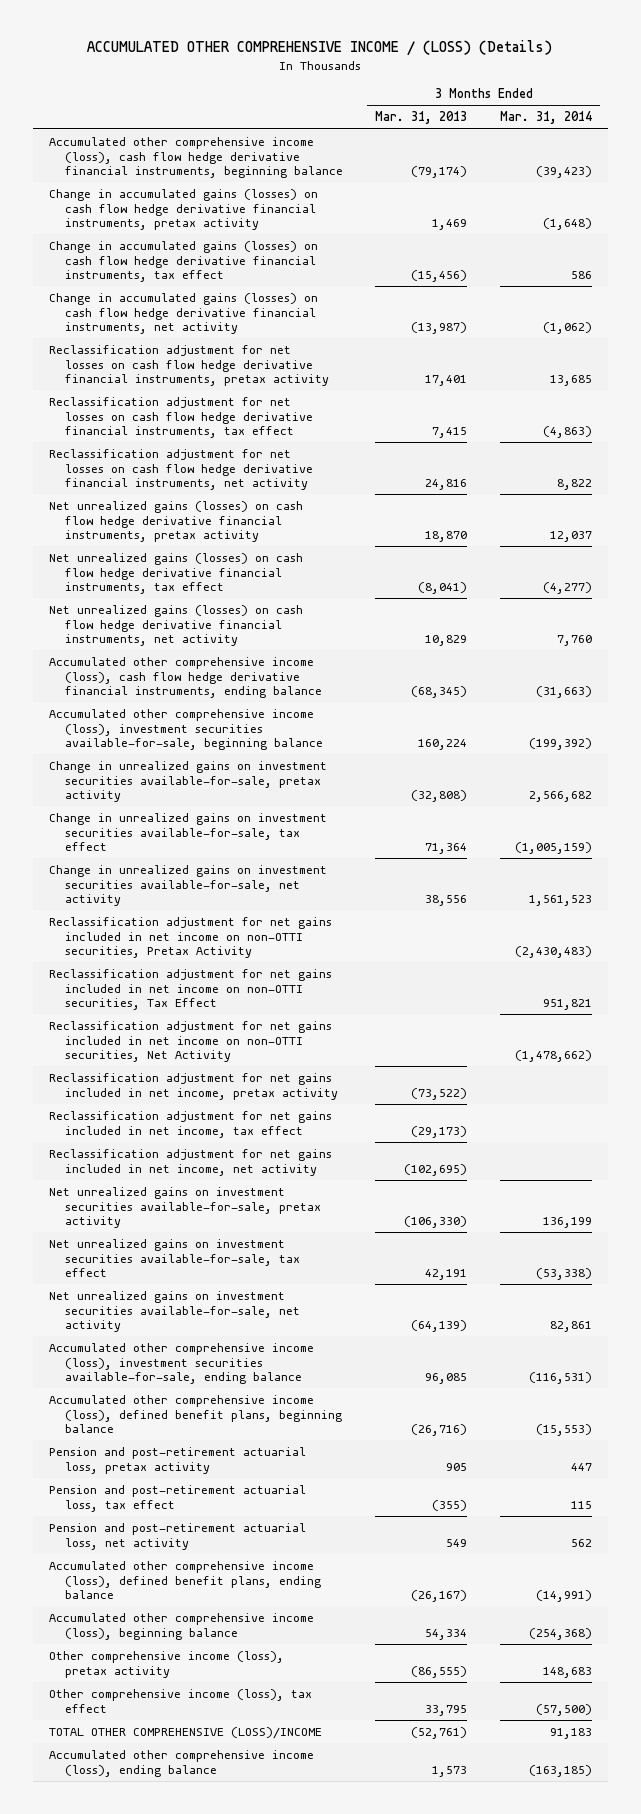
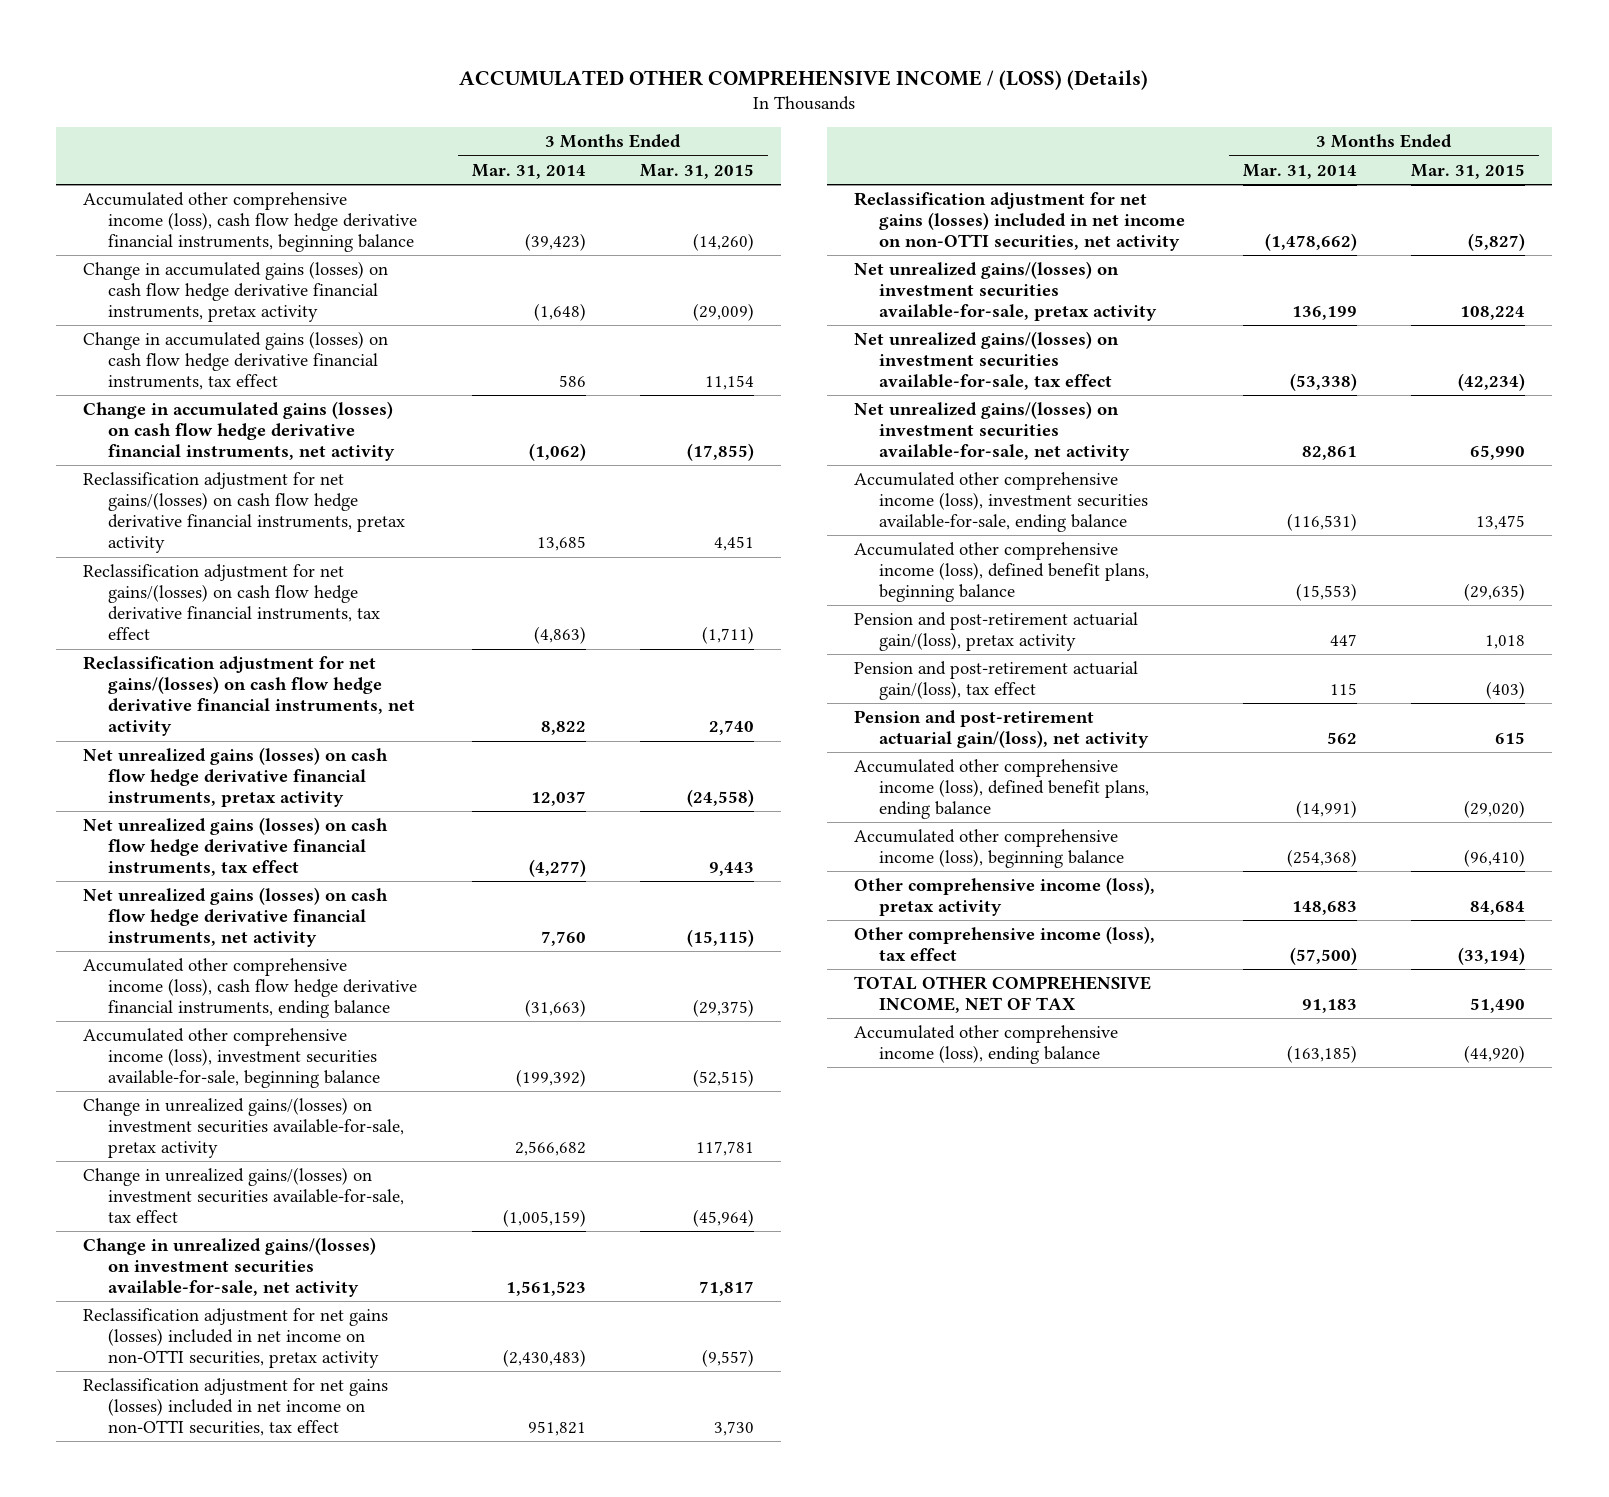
[375,111,468,125] Mar. 31, 2013 -> none
none -> [640,163,755,179] Mar. 31, 2015
[48,344,329,387] Reclassification adjustment for net losses on cash flow hedge derivative financial instruments, pretax activity -> [83,472,406,554] Reclassification adjustment for net gains/(losses) on cash flow hedge derivative financial instruments, pretax activity
[48,396,313,439] Reclassification adjustment for net losses on cash flow hedge derivative financial instruments, tax effect -> [83,564,381,641] Reclassification adjustment for net gains/(losses) on cash flow hedge derivative financial instruments, tax effect
[48,448,313,491] Reclassification adjustment for net losses on cash flow hedge derivative financial instruments, net activity -> [83,656,416,737] Reclassification adjustment for net gains/(losses) on cash flow hedge derivative financial instruments, net activity
[48,1072,338,1100] Reclassification adjustment for net gains included in net income, pretax activity -> none
[48,1110,332,1138] Reclassification adjustment for net gains included in net income, tax effect -> none
[48,1148,332,1176] Reclassification adjustment for net gains included in net income, net activity -> none
[48,760,327,803] Change in unrealized gains on investment securities available-for-sale, pretax activity -> [83,1097,405,1159] Change in unrealized gains/(losses) on investment securities available-for-sale, pretax activity
[48,812,327,852] Change in unrealized gains on investment securities available-for-sale, tax effect -> [83,1167,405,1224] Change in unrealized gains/(losses) on investment securities available-for-sale, tax effect
[48,864,327,907] Change in unrealized gains on investment securities available-for-sale, net activity -> [83,1237,377,1298] Change in unrealized gains/(losses) on investment securities available-for-sale, net activity
[48,916,332,959] Reclassification adjustment for net gains included in net income on non-OTTI securities, Pretax Activity -> [83,1308,389,1369] Reclassification adjustment for net gains (losses) included in net income on non-OTTI securities, pretax activity
[48,968,332,1011] Reclassification adjustment for net gains included in net income on non-OTTI securities, Tax Effect -> [83,1378,389,1437] Reclassification adjustment for net gains (losses) included in net income on non-OTTI securities, tax effect
[48,1020,332,1063] Reclassification adjustment for net gains included in net income on non-OTTI securities, Net Activity -> [854,192,1186,252] Reclassification adjustment for net gains (losses) included in net income on non-OTTI securities, net activity
[48,1186,321,1229] Net unrealized gains on investment securities available-for-sale, pretax activity -> [854,261,1158,322] Net unrealized gains/(losses) on investment securities available-for-sale, pretax activity
[48,1238,300,1278] Net unrealized gains on investment securities available-for-sale, tax effect -> [854,331,1120,391] Net unrealized gains/(losses) on investment securities available-for-sale, tax effect
[48,1290,300,1333] Net unrealized gains on investment securities available-for-sale, net activity -> [854,401,1131,462] Net unrealized gains/(losses) on investment securities available-for-sale, net activity
[48,1446,306,1474] Pension and post-retirement actuarial loss, pretax activity -> [854,612,1139,652] Pension and post-retirement actuarial gain/(loss), pretax activity
[48,1484,306,1512] Pension and post-retirement actuarial loss, tax effect -> [854,661,1139,701] Pension and post-retirement actuarial gain/(loss), tax effect
[48,1522,306,1550] Pension and post-retirement actuarial loss, net activity -> [854,710,1150,749] Pension and post-retirement actuarial gain/(loss), net activity
[48,1726,322,1739] TOTAL OTHER COMPREHENSIVE (LOSS)/INCOME -> [854,976,1152,1014] TOTAL OTHER COMPREHENSIVE INCOME, NET OF TAX

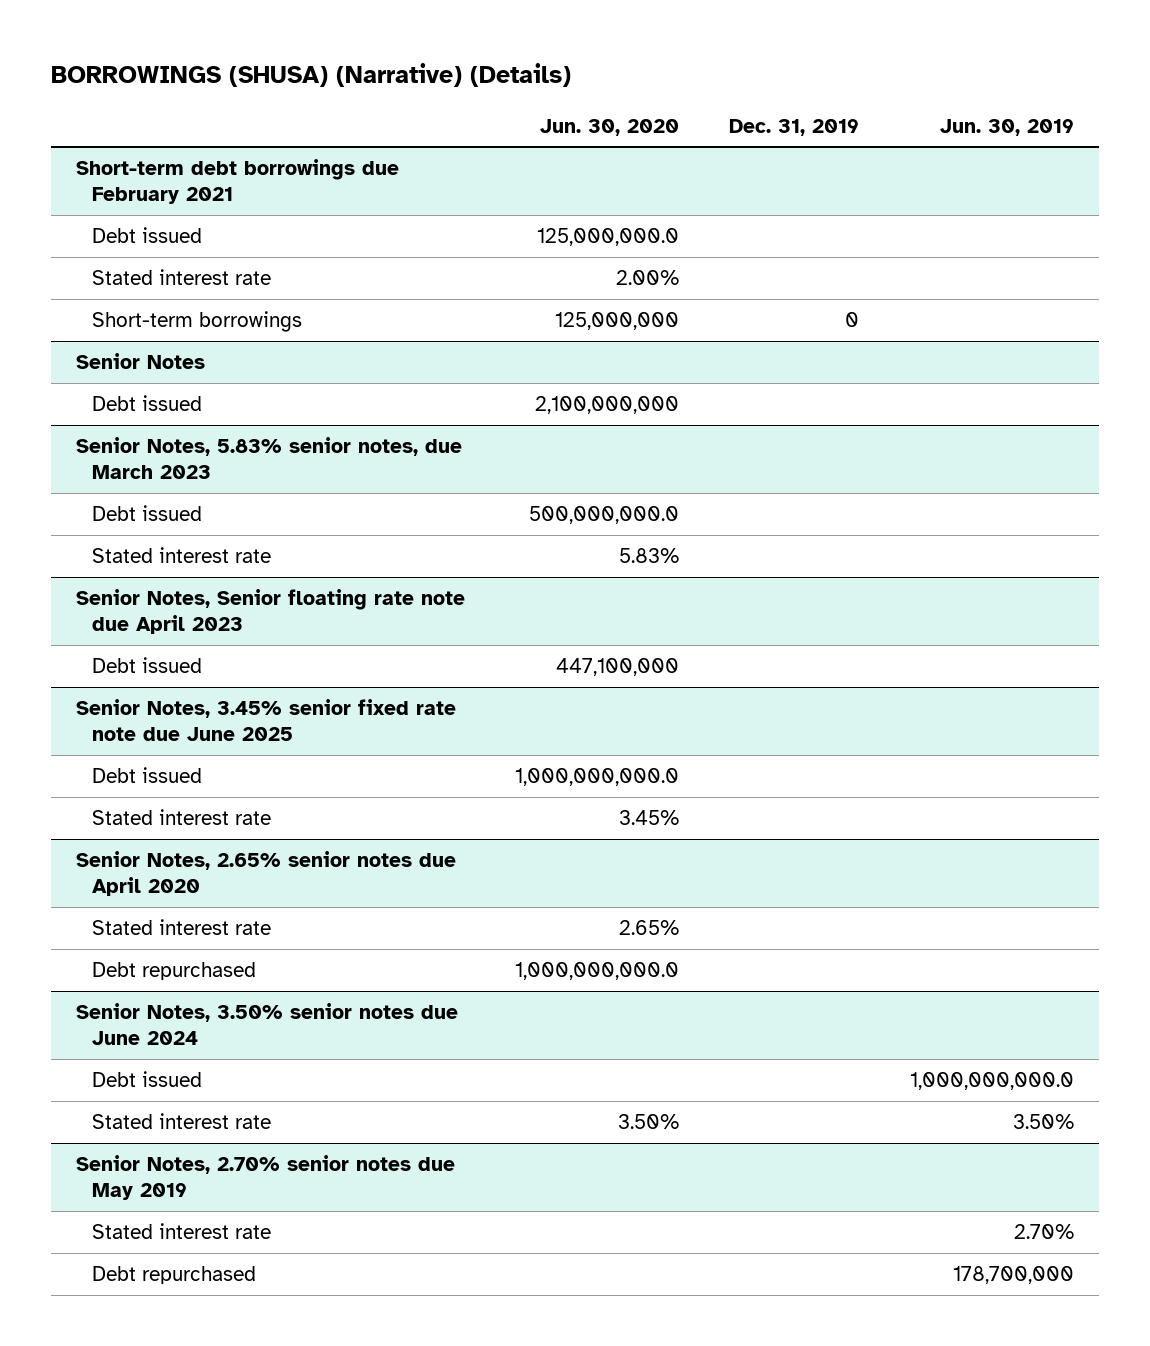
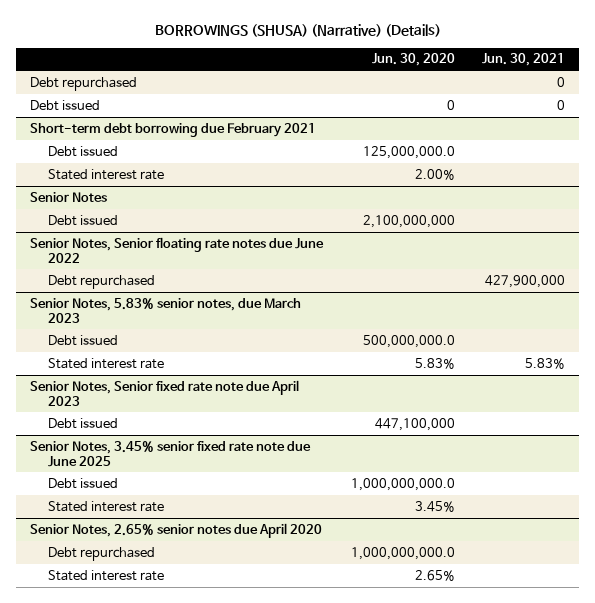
[729,118,860,136] Dec. 31, 2019 -> none
[939,118,1074,136] Jun. 30, 2019 -> none
none -> [482,53,566,67] Jun. 30, 2021
none -> [29,76,137,91] Debt repurchased
none -> [29,99,100,111] Debt issued
[75,159,399,205] Short-term debt borrowings due February 2021 -> [29,122,316,137] Short-term debt borrowing due February 2021
[92,311,303,333] Short-term borrowings -> none
none -> [29,236,324,263] Senior Notes, Senior floating rate notes due June 2022
none -> [47,274,155,289] Debt repurchased
[75,589,465,635] Senior Notes, Senior floating rate note due April 2023 -> [29,379,299,406] Senior Notes, Senior fixed rate note due April 2023
[75,1003,458,1046] Senior Notes, 3.50% senior notes due June 2024 -> none
[92,1071,203,1088] Debt issued -> none
[92,1113,272,1130] Stated interest rate -> none
[75,1155,455,1201] Senior Notes, 2.70% senior notes due May 2019 -> none
[92,1223,272,1240] Stated interest rate -> none
[92,1266,257,1285] Debt repurchased -> none
[92,919,272,936] Stated interest rate -> [47,569,164,581] Stated interest rate

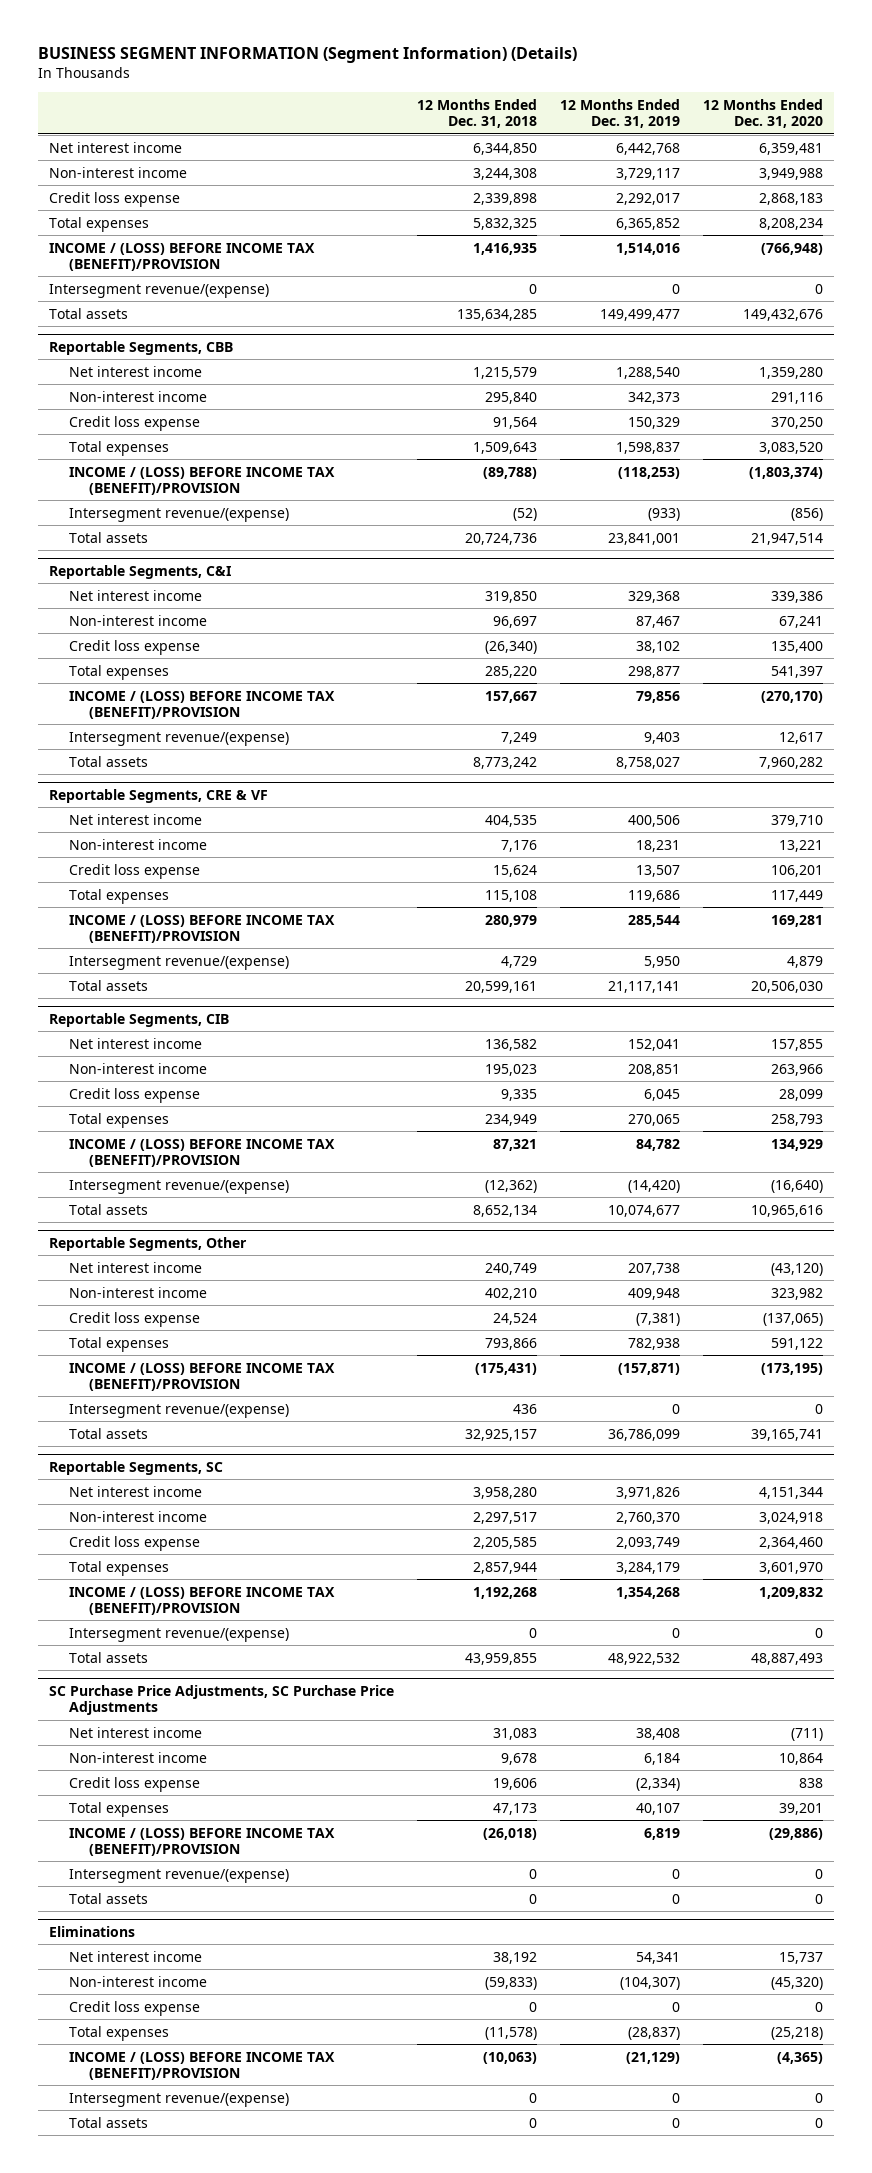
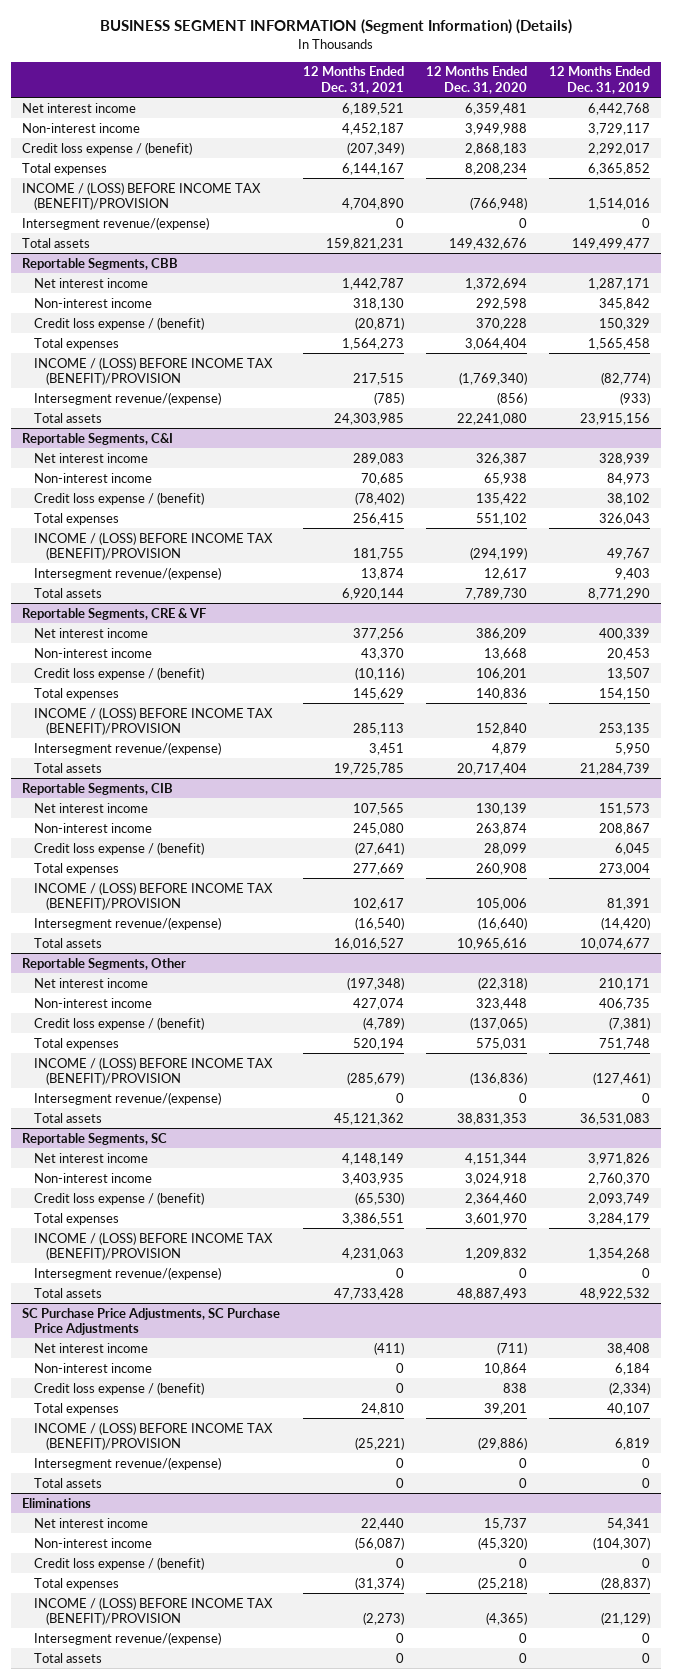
[416,98,537,129] 12 Months Ended Dec. 31, 2018 -> none
none -> [302,66,404,94] 12 Months Ended Dec. 31, 2021
[49,191,181,207] Credit loss expense -> [22,141,193,155] Credit loss expense / (benefit)
[615,366,680,379] 1,288,540 -> [588,277,651,290] 1,287,171
[758,366,823,379] 1,359,280 -> [464,277,527,290] 1,372,694
[627,391,680,404] 342,373 -> [599,297,651,310] 345,842
[770,391,823,404] 291,116 -> [475,297,527,310] 292,598
[69,415,201,431] Credit loss expense -> [34,316,205,330] Credit loss expense / (benefit)
[770,416,823,429] 370,250 -> [475,317,527,330] 370,228
[615,441,680,454] 1,598,837 -> [588,337,651,350] 1,565,458
[758,441,823,454] 3,083,520 -> [464,337,527,350] 3,064,404
[617,466,680,479] (118,253) -> [601,372,651,386] (82,774)
[748,466,823,479] (1,803,374) -> [458,372,527,386] (1,769,340)
[607,532,680,545] 23,841,001 -> [580,412,651,425] 23,915,156
[750,532,823,545] 21,947,514 -> [456,412,527,425] 22,241,080
[627,590,680,603] 329,368 -> [599,452,651,465] 328,939
[770,590,823,603] 339,386 -> [475,452,527,465] 326,387
[635,615,680,628] 87,467 -> [607,472,651,485] 84,973
[778,615,823,628] 67,241 -> [483,472,527,485] 65,938
[69,639,201,655] Credit loss expense -> [34,491,205,505] Credit loss expense / (benefit)
[770,640,823,653] 135,400 -> [475,492,527,505] 135,422
[627,665,680,678] 298,877 -> [599,512,651,525] 326,043
[770,665,823,678] 541,397 -> [475,512,527,525] 551,102
[635,690,680,703] 79,856 -> [607,548,651,561] 49,767
[760,690,823,703] (270,170) -> [469,547,527,561] (294,199)
[615,756,680,769] 8,758,027 -> [588,587,651,600] 8,771,290
[758,756,823,769] 7,960,282 -> [464,587,527,600] 7,789,730
[627,814,680,827] 400,506 -> [599,627,651,640] 400,339
[770,814,823,827] 379,710 -> [475,627,527,640] 386,209
[635,839,680,852] 18,231 -> [607,647,651,660] 20,453
[778,839,823,852] 13,221 -> [483,647,527,660] 13,668
[69,863,201,879] Credit loss expense -> [34,666,205,680] Credit loss expense / (benefit)
[627,889,680,902] 119,686 -> [599,687,651,700] 154,150
[770,889,823,902] 117,449 -> [475,687,527,700] 140,836
[627,914,680,927] 285,544 -> [599,723,651,736] 253,135
[770,914,823,927] 169,281 -> [475,723,527,736] 152,840
[607,980,680,993] 21,117,141 -> [580,762,651,775] 21,284,739
[750,980,823,993] 20,506,030 -> [456,762,527,775] 20,717,404
[627,1038,680,1051] 152,041 -> [599,802,651,815] 151,573
[770,1038,823,1051] 157,855 -> [475,802,527,815] 130,139
[627,1063,680,1076] 208,851 -> [599,822,651,835] 208,867
[770,1063,823,1076] 263,966 -> [475,822,527,835] 263,874
[69,1087,201,1103] Credit loss expense -> [34,841,205,855] Credit loss expense / (benefit)
[627,1113,680,1126] 270,065 -> [599,862,651,875] 273,004
[770,1113,823,1126] 258,793 -> [475,862,527,875] 260,908
[635,1138,680,1151] 84,782 -> [607,898,651,911] 81,391
[770,1138,823,1151] 134,929 -> [475,898,527,911] 105,006
[627,1262,680,1275] 207,738 -> [599,977,651,990] 210,171
[770,1262,823,1276] (43,120) -> [477,976,527,990] (22,318)
[627,1287,680,1300] 409,948 -> [599,997,651,1010] 406,735
[770,1287,823,1300] 323,982 -> [475,997,527,1010] 323,448
[69,1311,201,1327] Credit loss expense -> [34,1016,205,1030] Credit loss expense / (benefit)
[627,1337,680,1350] 782,938 -> [599,1037,651,1050] 751,748
[770,1337,823,1350] 591,122 -> [475,1037,527,1050] 575,031
[617,1362,680,1375] (157,871) -> [593,1072,651,1086] (127,461)
[760,1362,823,1375] (173,195) -> [469,1072,527,1086] (136,836)
[607,1428,680,1441] 36,786,099 -> [580,1112,651,1125] 36,531,083
[750,1428,823,1441] 39,165,741 -> [456,1112,527,1125] 38,831,353
[69,1535,201,1551] Credit loss expense -> [34,1191,205,1205] Credit loss expense / (benefit)
[69,1776,201,1792] Credit loss expense -> [34,1381,205,1395] Credit loss expense / (benefit)
[69,2000,201,2016] Credit loss expense -> [34,1556,205,1570] Credit loss expense / (benefit)

